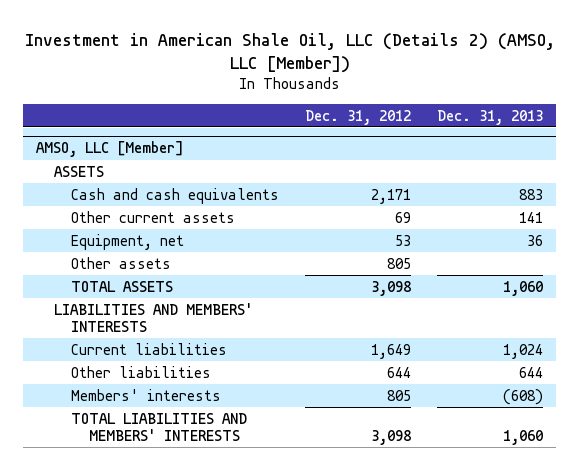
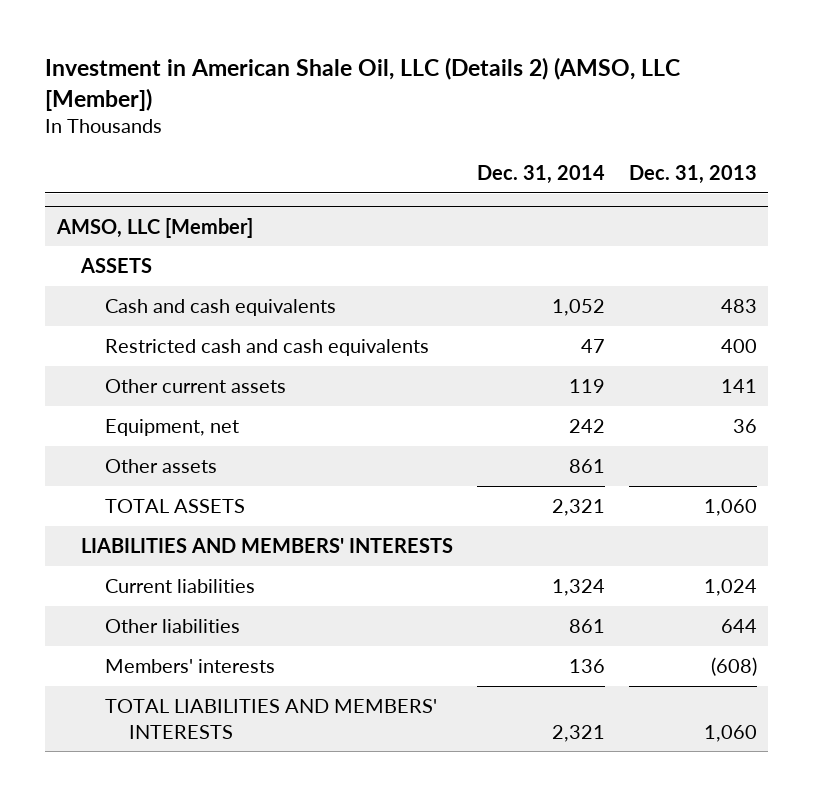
[305,109,412,125] Dec. 31, 2012 -> none
none -> [476,164,605,184] Dec. 31, 2014
[519,188,544,200] 883 -> [720,298,757,313] 483
none -> [104,338,429,356] Restricted cash and cash equivalents

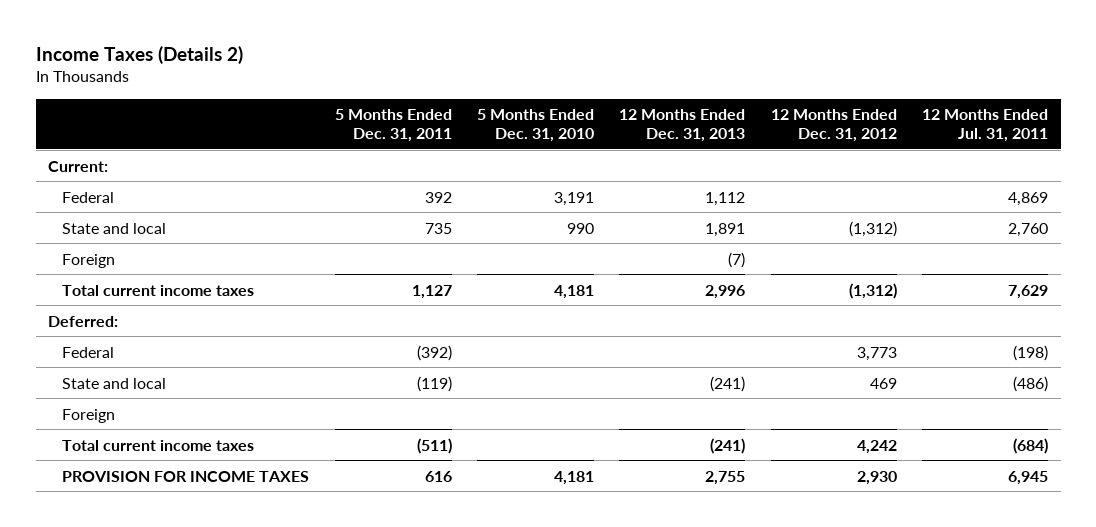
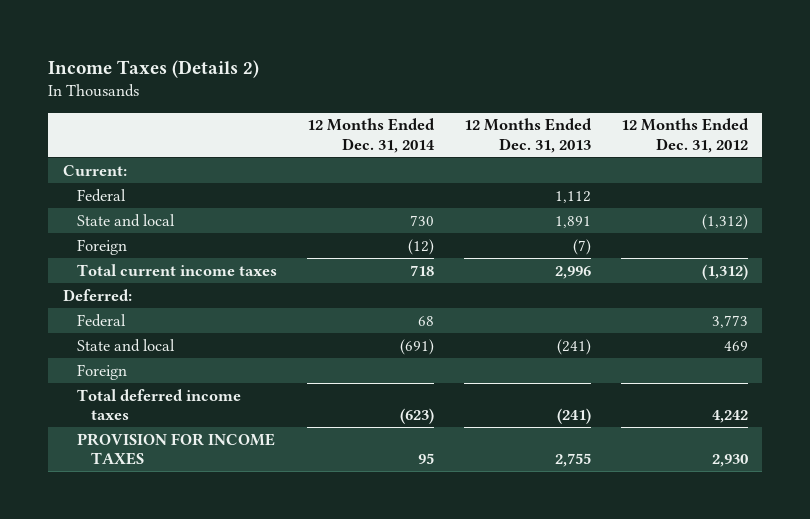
[334,109,452,142] 5 Months Ended Dec. 31, 2011 -> none
[476,109,594,142] 5 Months Ended Dec. 31, 2010 -> none
[922,109,1049,142] 12 Months Ended Jul. 31, 2011 -> none
none -> [306,118,435,153] 12 Months Ended Dec. 31, 2014
[62,439,255,451] Total current income taxes -> [76,388,241,421] Total deferred income taxes

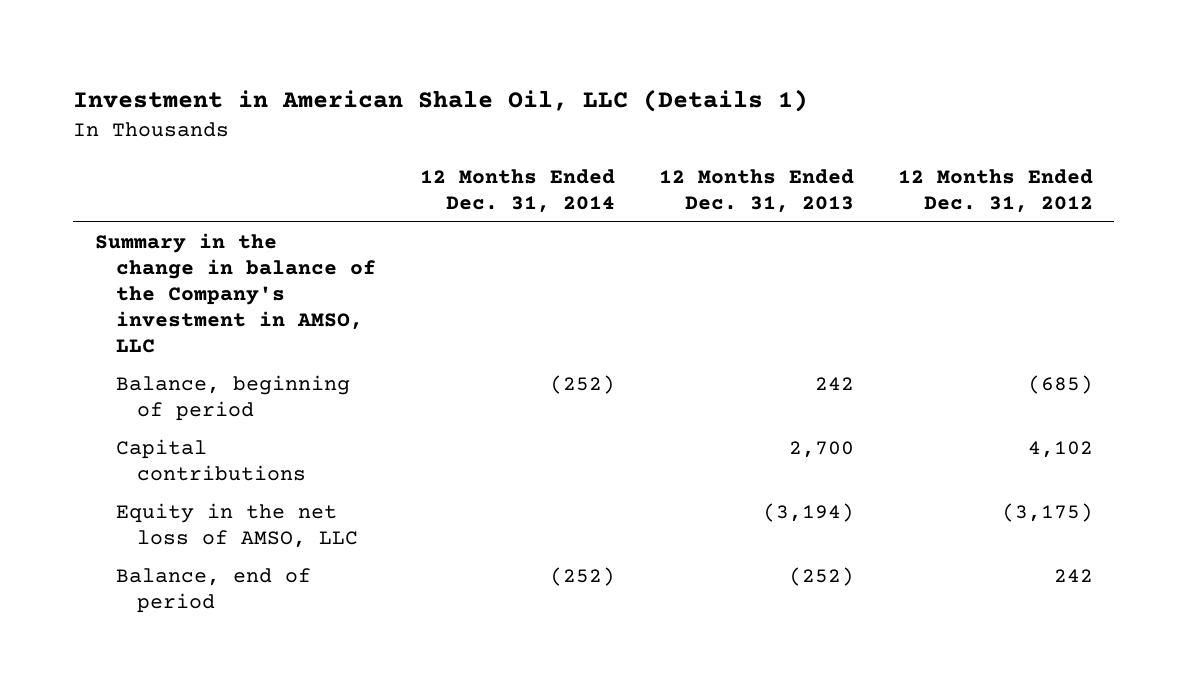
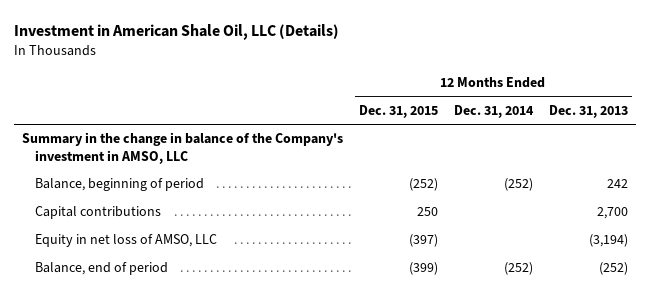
[73,88,809,112] Investment in American Shale Oil, LLC (Details 1) -> [13,23,339,40] Investment in American Shale Oil, LLC (Details)
[897,168,1093,213] 12 Months Ended Dec. 31, 2012 -> none
none -> [358,105,438,119] Dec. 31, 2015
[115,503,358,549] Equity in the net loss of AMSO, LLC -> [35,234,218,248] Equity in net loss of AMSO, LLC

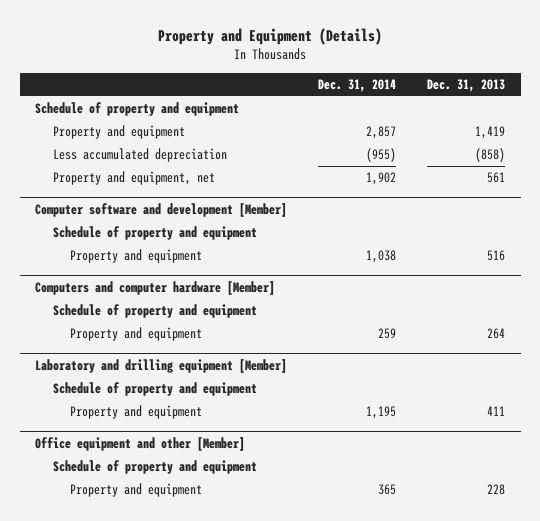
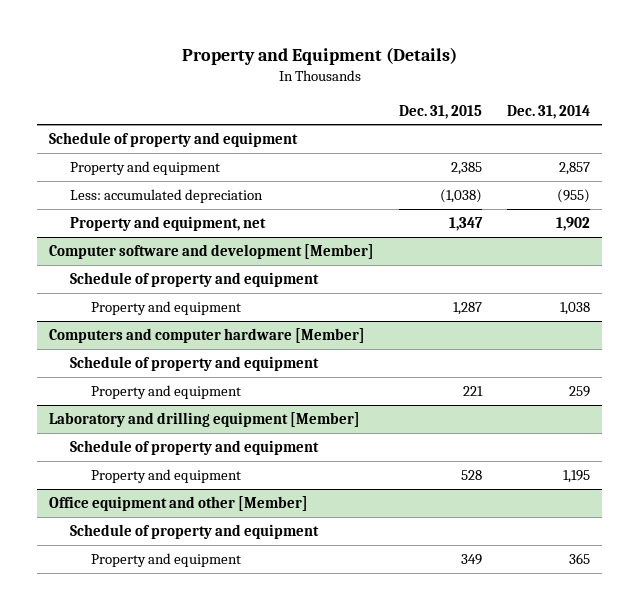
[427,78,506,92] Dec. 31, 2013 -> none
none -> [399,104,483,119] Dec. 31, 2015
[52,148,227,163] Less accumulated depreciation -> [70,189,264,204] Less: accumulated depreciation

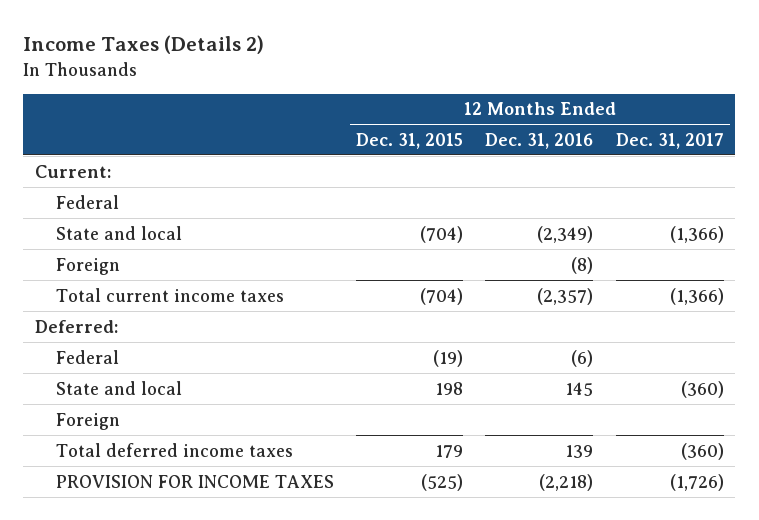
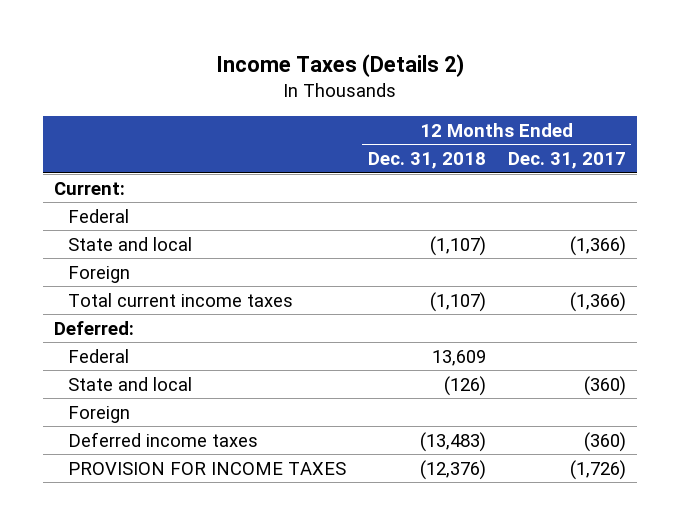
[355,132,463,149] Dec. 31, 2015 -> none
[485,132,594,149] Dec. 31, 2016 -> none
none -> [367,152,486,170] Dec. 31, 2018
[55,442,293,457] Total deferred income taxes -> [67,431,258,447] Deferred income taxes

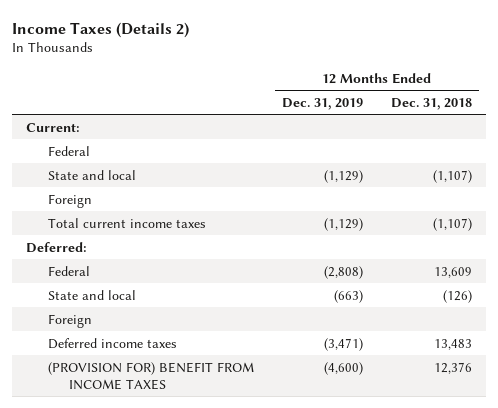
[507,152,626,170] Dec. 31, 2017 -> none
none -> [281,97,363,110] Dec. 31, 2019
[419,431,486,452] (13,483) -> [434,338,473,350] 13,483
[67,461,346,475] PROVISION FOR INCOME TAXES -> [47,361,254,390] (PROVISION FOR) BENEFIT FROM INCOME TAXES
[419,459,486,480] (12,376) -> [434,361,473,374] 12,376

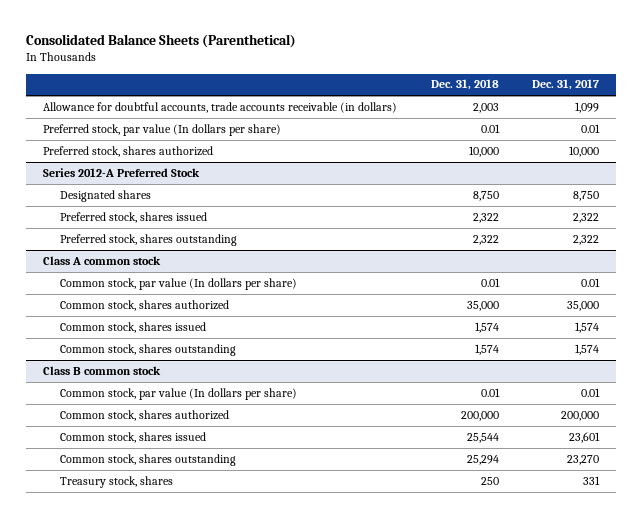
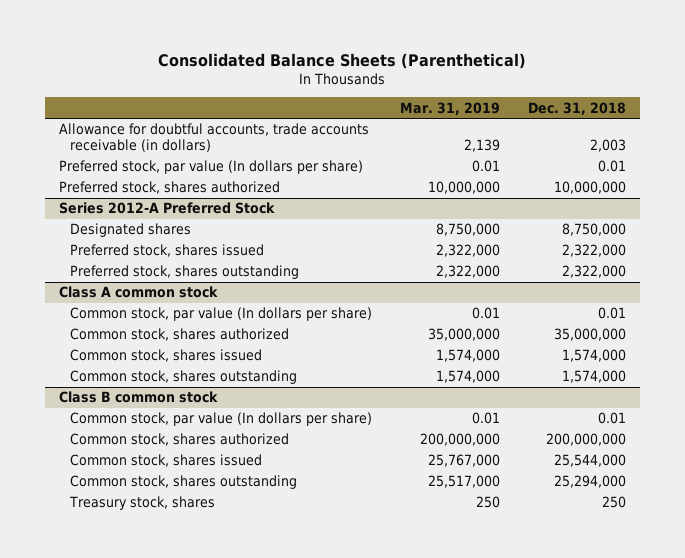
[532,79,600,91] Dec. 31, 2017 -> none
none -> [400,101,501,115] Mar. 31, 2019
[468,145,499,157] 10,000 -> [553,181,626,195] 10,000,000
[472,190,499,201] 8,750 -> [561,223,626,237] 8,750,000
[472,212,499,223] 2,322 -> [561,244,626,258] 2,322,000
[472,234,499,245] 2,322 -> [561,265,626,279] 2,322,000
[466,300,499,311] 35,000 -> [553,328,626,342] 35,000,000
[474,321,499,333] 1,574 -> [561,349,626,363] 1,574,000
[474,343,499,355] 1,574 -> [561,370,626,384] 1,574,000
[460,410,499,421] 200,000 -> [545,433,626,447] 200,000,000
[466,432,499,443] 25,544 -> [553,454,626,468] 25,544,000
[466,454,499,465] 25,294 -> [553,475,626,489] 25,294,000

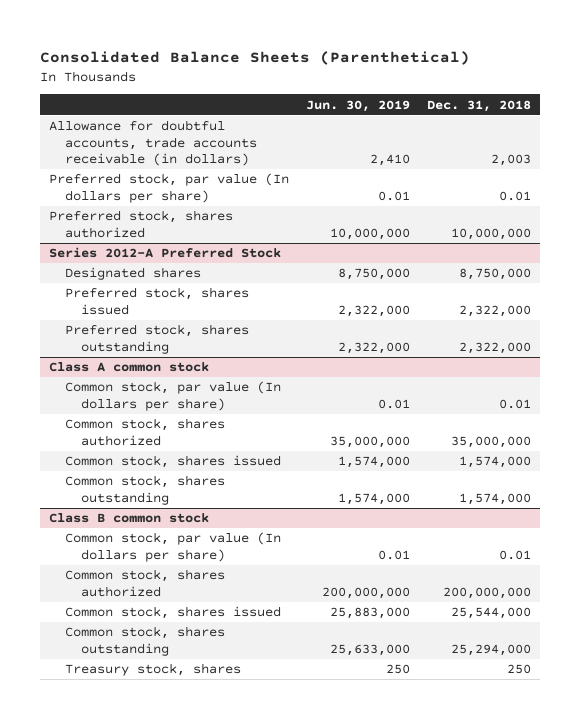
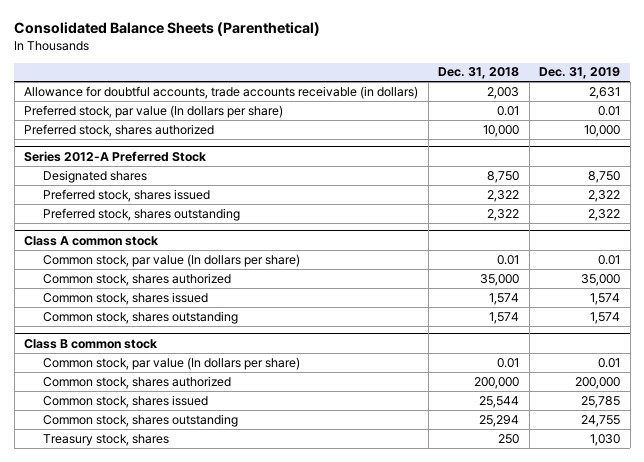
[306,99,411,112] Jun. 30, 2019 -> none
none -> [539,67,621,80] Dec. 31, 2019
[451,227,532,240] 10,000,000 -> [483,124,520,137] 10,000
[459,268,532,281] 8,750,000 -> [487,170,520,183] 8,750
[459,304,532,317] 2,322,000 -> [487,189,520,202] 2,322
[459,341,532,354] 2,322,000 -> [487,208,520,221] 2,322
[451,435,532,448] 35,000,000 -> [480,273,520,286] 35,000
[459,456,532,469] 1,574,000 -> [489,292,520,305] 1,574
[459,492,532,505] 1,574,000 -> [489,311,520,324] 1,574
[443,586,532,599] 200,000,000 -> [474,376,520,389] 200,000
[451,607,532,620] 25,544,000 -> [479,395,520,408] 25,544
[451,643,532,656] 25,294,000 -> [479,414,520,427] 25,294

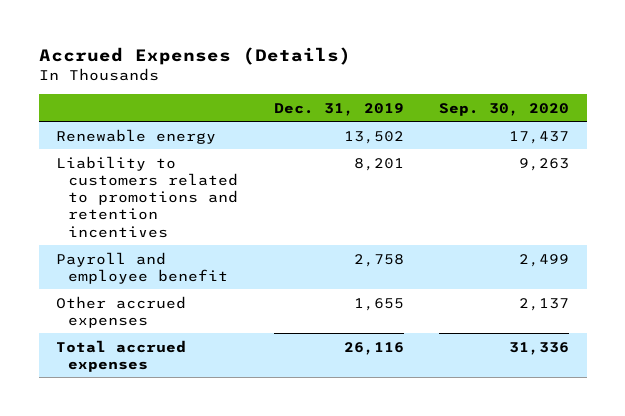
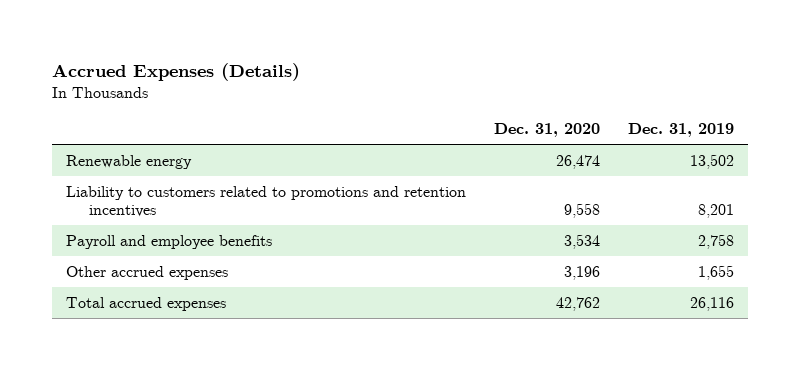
[438,102,569,116] Sep. 30, 2020 -> none
none -> [493,123,600,138] Dec. 31, 2020
[56,251,229,284] Payroll and employee benefit -> [66,234,273,249] Payroll and employee benefits

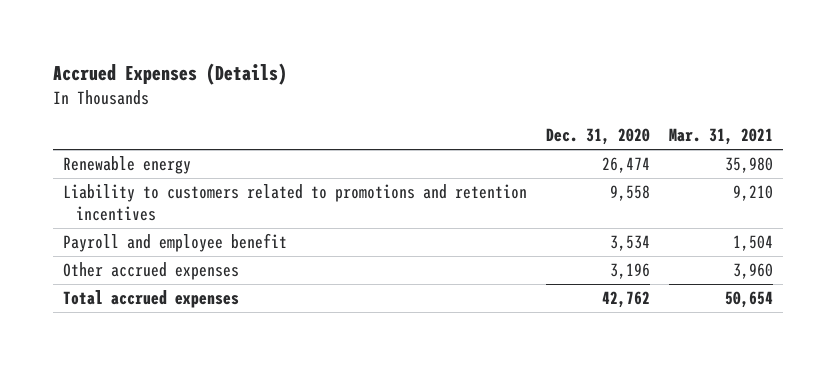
[627,123,734,138] Dec. 31, 2019 -> none
none -> [669,128,774,146] Mar. 31, 2021
[66,234,273,249] Payroll and employee benefits -> [62,232,287,252] Payroll and employee benefit

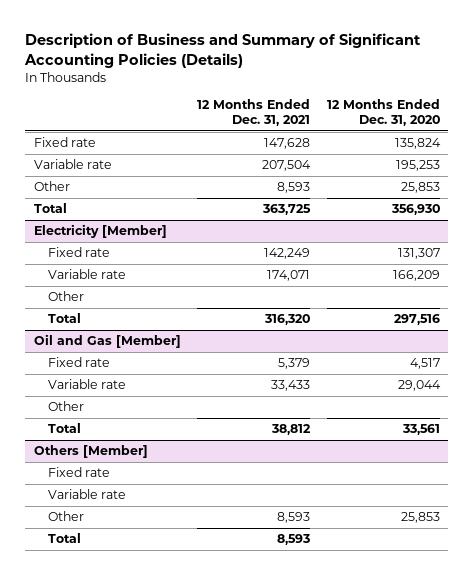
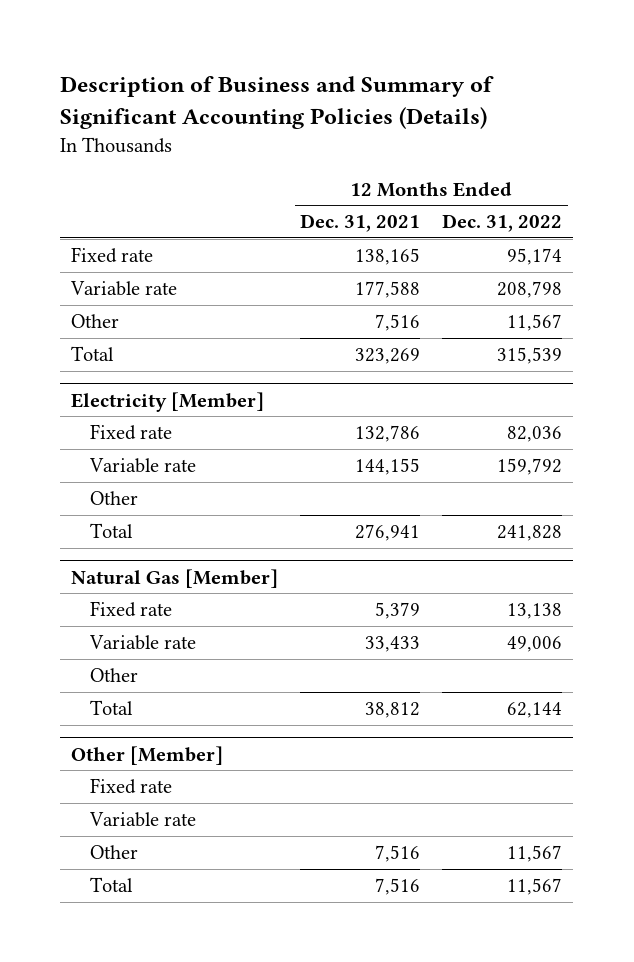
[327,99,441,127] 12 Months Ended Dec. 31, 2020 -> none
none -> [442,214,563,233] Dec. 31, 2022
[264,138,311,150] 147,628 -> [355,248,421,266] 138,165
[262,160,312,172] 207,504 -> [355,281,421,299] 177,588
[277,182,311,194] 8,593 -> [375,314,421,332] 7,516
[262,204,312,216] 363,725 -> [355,348,421,365] 323,269
[264,248,311,260] 142,249 -> [355,425,421,443] 132,786
[267,270,311,282] 174,071 -> [355,458,421,476] 144,155
[264,314,311,326] 316,320 -> [355,524,421,542] 276,941
[33,334,181,349] Oil and Gas [Member] -> [71,568,279,588] Natural Gas [Member]
[33,445,148,459] Others [Member] -> [71,745,224,765] Other [Member]
[277,512,311,524] 8,593 -> [375,845,421,863] 7,516
[277,534,311,546] 8,593 -> [375,878,421,896] 7,516

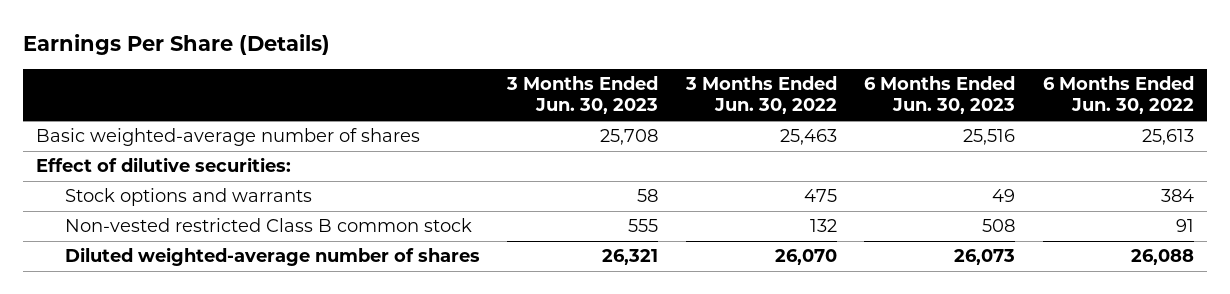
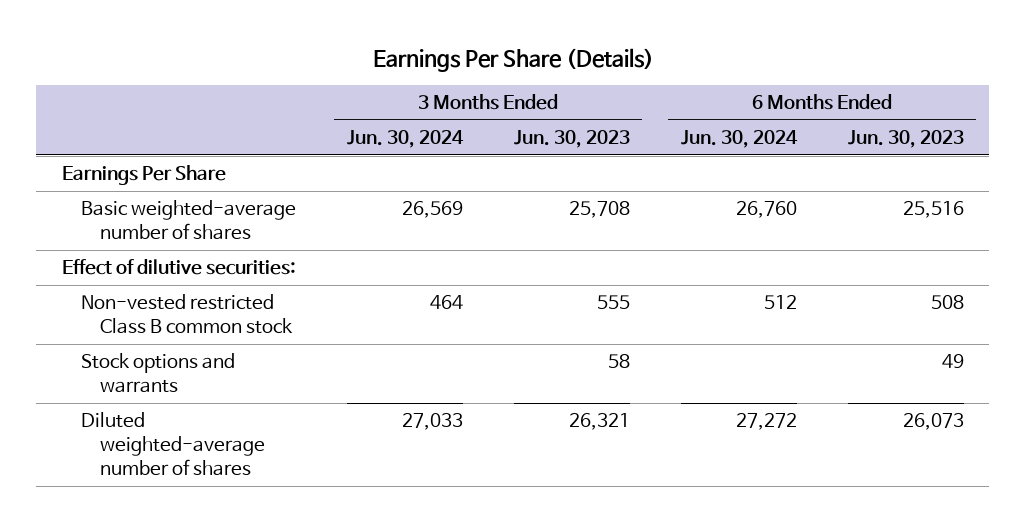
[684,76,837,115] 3 Months Ended Jun. 30, 2022 -> none
[1042,76,1194,115] 6 Months Ended Jun. 30, 2022 -> none
none -> [346,130,464,149] Jun. 30, 2024
none -> [680,130,798,149] Jun. 30, 2024
none -> [61,165,226,186] Earnings Per Share
[64,188,312,207] Stock options and warrants -> [80,353,235,394] Stock options and warrants

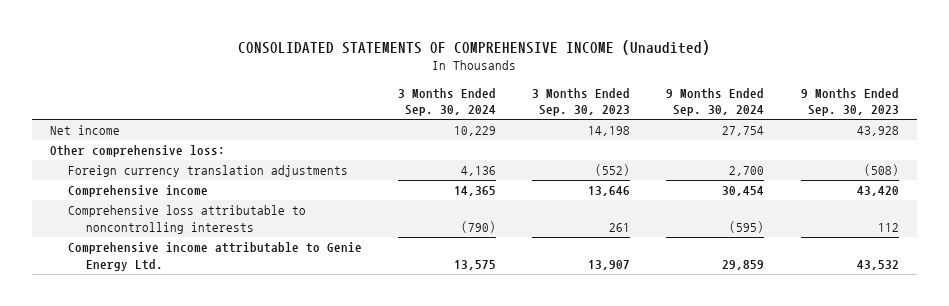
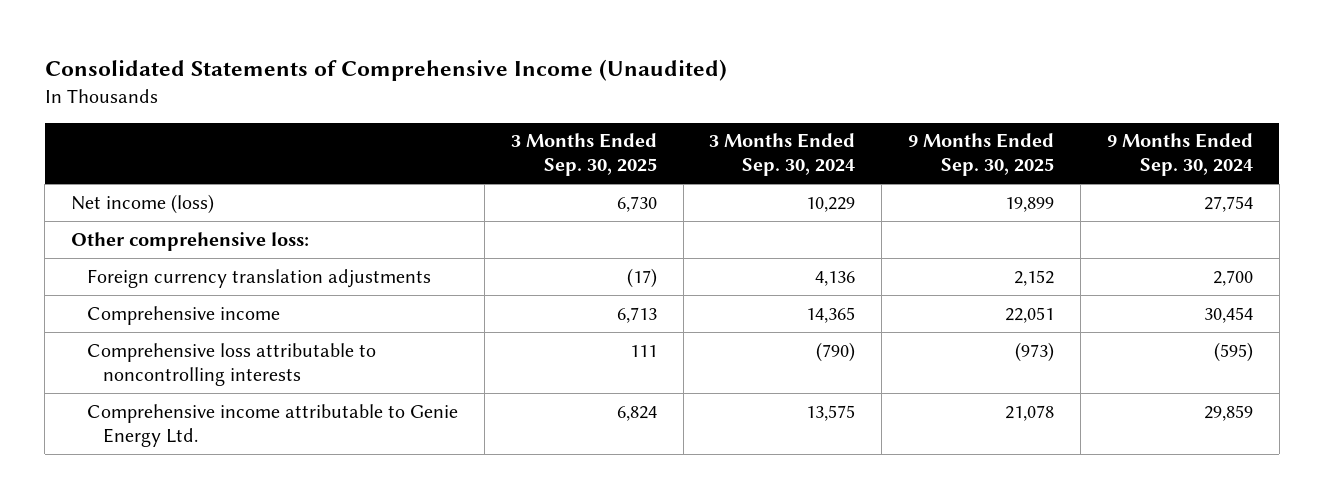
[238,39,711,55] CONSOLIDATED STATEMENTS OF COMPREHENSIVE INCOME (Unaudited) -> [44,58,727,81] Consolidated Statements of Comprehensive Income (Unaudited)
[532,87,631,117] 3 Months Ended Sep. 30, 2023 -> none
[800,87,899,117] 9 Months Ended Sep. 30, 2023 -> none
none -> [510,133,657,177] 3 Months Ended Sep. 30, 2025
none -> [908,133,1055,177] 9 Months Ended Sep. 30, 2025
[49,125,120,136] Net income -> [71,193,215,214] Net income (loss)

